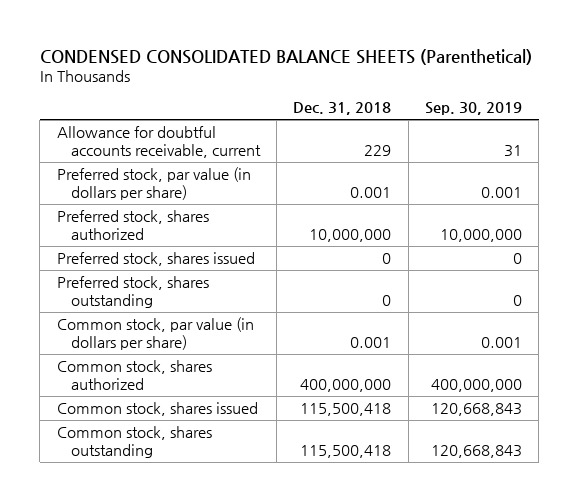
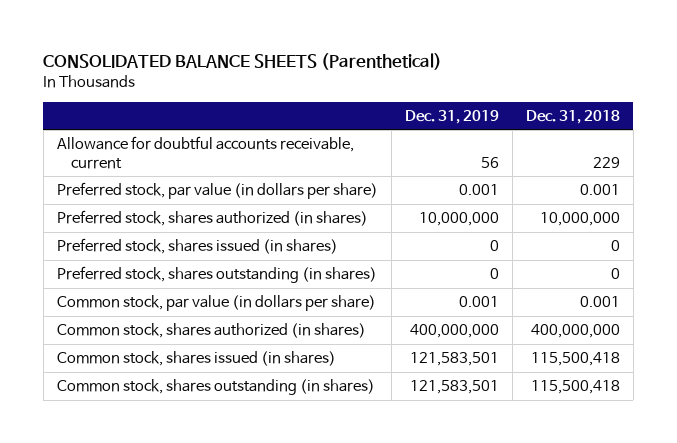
[39,48,532,65] CONDENSED CONSOLIDATED BALANCE SHEETS (Parenthetical) -> [43,52,443,70] CONSOLIDATED BALANCE SHEETS (Parenthetical)
[424,102,522,116] Sep. 30, 2019 -> none
none -> [404,109,499,124] Dec. 31, 2019
[56,209,209,241] Preferred stock, shares authorized -> [56,210,368,227] Preferred stock, shares authorized (in shares)
[56,251,255,266] Preferred stock, shares issued -> [56,238,338,255] Preferred stock, shares issued (in shares)
[56,275,209,309] Preferred stock, shares outstanding -> [56,266,377,284] Preferred stock, shares outstanding (in shares)
[56,359,212,391] Common stock, shares authorized -> [56,323,366,339] Common stock, shares authorized (in shares)
[56,401,258,416] Common stock, shares issued -> [56,351,336,367] Common stock, shares issued (in shares)
[56,425,212,459] Common stock, shares outstanding -> [56,379,375,396] Common stock, shares outstanding (in shares)

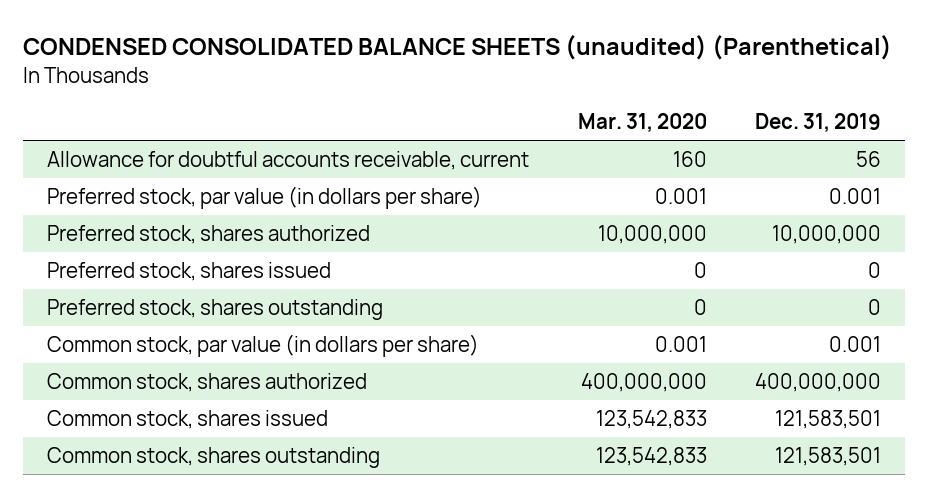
[43,52,443,70] CONSOLIDATED BALANCE SHEETS (Parenthetical) -> [23,34,893,60] CONDENSED CONSOLIDATED BALANCE SHEETS (unaudited) (Parenthetical)
[525,109,620,124] Dec. 31, 2018 -> none
none -> [577,113,707,133] Mar. 31, 2020
[56,210,368,227] Preferred stock, shares authorized (in shares) -> [47,224,371,244] Preferred stock, shares authorized
[56,238,338,255] Preferred stock, shares issued (in shares) -> [47,261,332,281] Preferred stock, shares issued
[56,266,377,284] Preferred stock, shares outstanding (in shares) -> [47,298,384,320] Preferred stock, shares outstanding
[56,323,366,339] Common stock, shares authorized (in shares) -> [47,372,368,392] Common stock, shares authorized
[56,351,336,367] Common stock, shares issued (in shares) -> [47,409,329,429] Common stock, shares issued
[56,379,375,396] Common stock, shares outstanding (in shares) -> [47,446,381,468] Common stock, shares outstanding

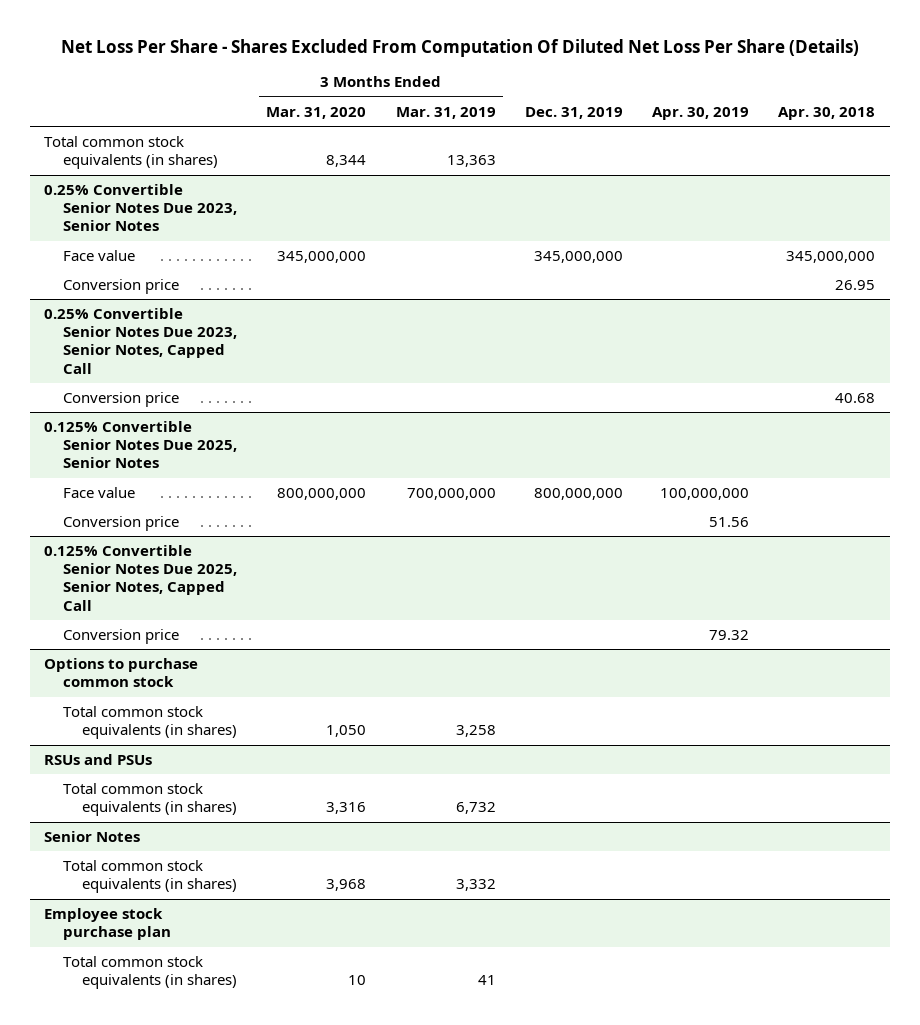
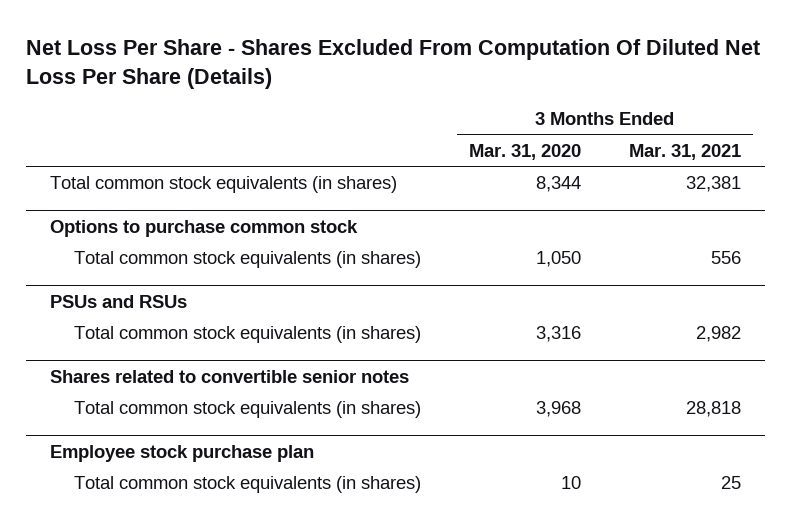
[395,106,496,119] Mar. 31, 2019 -> none
[524,106,623,119] Dec. 31, 2019 -> none
[651,106,749,120] Apr. 30, 2019 -> none
[778,106,876,120] Apr. 30, 2018 -> none
none -> [628,143,741,160] Mar. 31, 2021
[44,183,238,232] 0.25% Convertible Senior Notes Due 2023, Senior Notes -> none
[63,249,136,261] Face value -> none
[63,278,180,294] Conversion price -> none
[44,307,238,374] 0.25% Convertible Senior Notes Due 2023, Senior Notes, Capped Call -> none
[63,391,180,407] Conversion price -> none
[44,420,238,469] 0.125% Convertible Senior Notes Due 2025, Senior Notes -> none
[63,486,136,498] Face value -> none
[63,515,180,531] Conversion price -> none
[44,544,238,611] 0.125% Convertible Senior Notes Due 2025, Senior Notes, Capped Call -> none
[63,628,180,644] Conversion price -> none
[44,753,153,765] RSUs and PSUs -> [49,294,187,308] PSUs and RSUs
[44,830,141,842] Senior Notes -> [49,369,409,383] Shares related to convertible senior notes

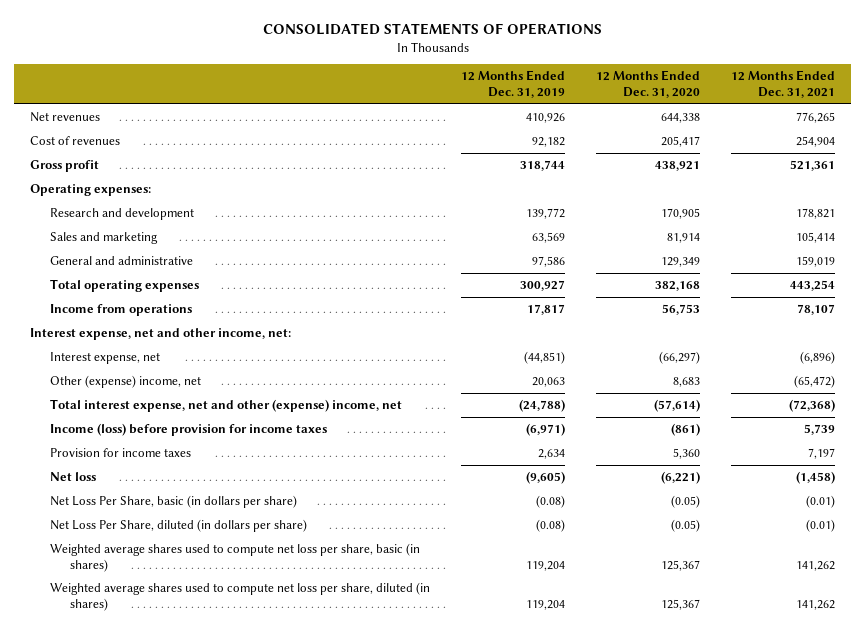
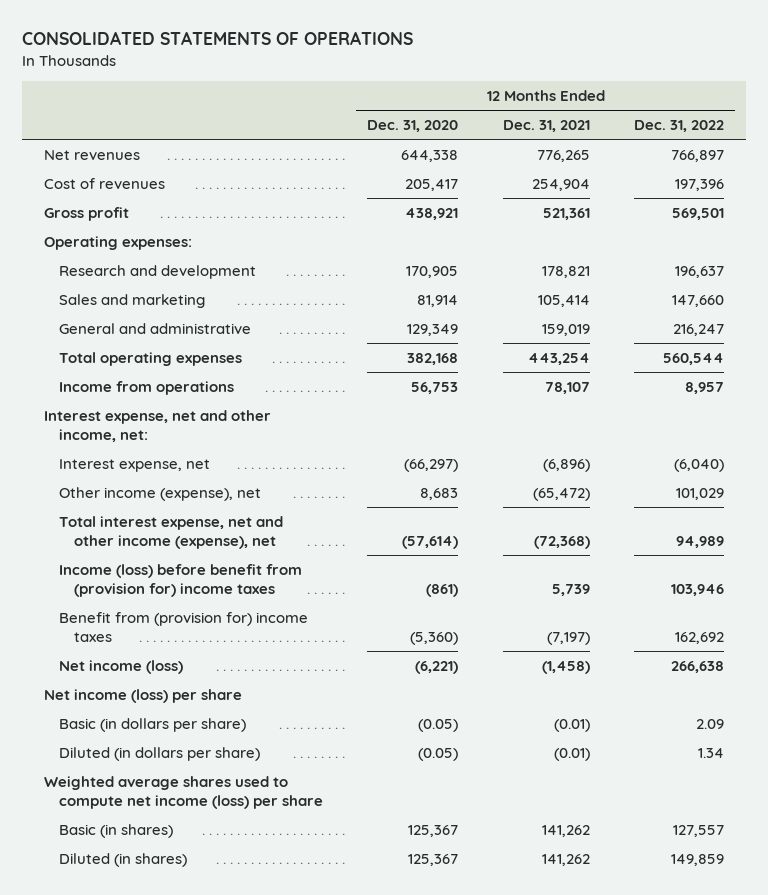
[461,70,566,98] 12 Months Ended Dec. 31, 2019 -> none
none -> [634,120,725,133] Dec. 31, 2022
[50,374,202,388] Other (expense) income, net -> [59,486,262,501] Other income (expense), net
[50,398,403,412] Total interest expense, net and other (expense) income, net -> [59,515,284,550] Total interest expense, net and other income (expense), net
[50,422,328,436] Income (loss) before provision for income taxes -> [59,563,303,598] Income (loss) before benefit from (provision for) income taxes
[50,447,192,457] Provision for income taxes -> [59,611,309,643] Benefit from (provision for) income taxes
[673,447,701,459] 5,360 -> [410,632,459,646] (5,360)
[808,447,836,459] 7,197 -> [546,632,590,646] (7,197)
[50,471,97,481] Net loss -> [59,659,184,674] Net income (loss)
none -> [43,688,242,703] Net income (loss) per share
[50,494,298,508] Net Loss Per Share, basic (in dollars per share) -> [59,717,247,732] Basic (in dollars per share)
[50,518,308,532] Net Loss Per Share, diluted (in dollars per share) -> [59,746,261,761] Diluted (in dollars per share)
none -> [43,775,324,810] Weighted average shares used to compute net income (loss) per share
[50,542,421,572] Weighted average shares used to compute net loss per share, basic (in shares) -> [59,823,174,838] Basic (in shares)
[50,581,431,611] Weighted average shares used to compute net loss per share, diluted (in shares) -> [59,852,188,867] Diluted (in shares)

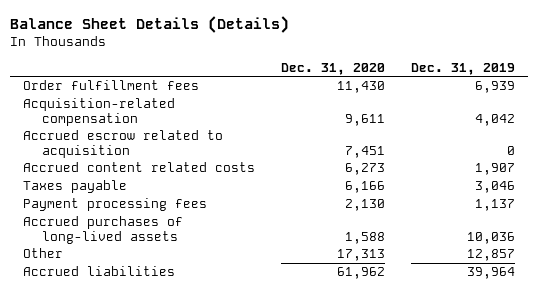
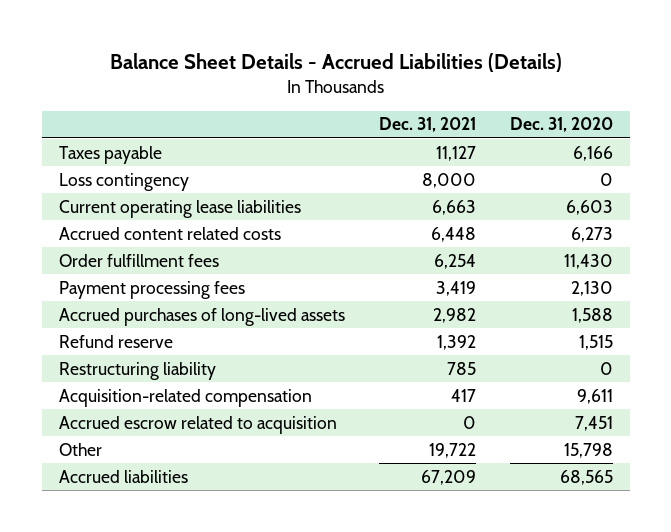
[10,16,290,34] Balance Sheet Details (Details) -> [109,53,562,73] Balance Sheet Details - Accrued Liabilities (Details)
[410,62,515,75] Dec. 31, 2019 -> none
none -> [378,117,476,133] Dec. 31, 2021
none -> [58,172,189,191] Loss contingency
none -> [58,199,301,218] Current operating lease liabilities
[23,162,256,173] Accrued content related costs -> [58,226,281,240] Accrued content related costs
[23,80,200,91] Order fulfillment fees -> [58,253,219,267] Order fulfillment fees
none -> [58,334,173,348] Refund reserve
none -> [58,361,216,380] Restructuring liability
[23,98,176,126] Acquisition-related compensation -> [58,388,312,407] Acquisition-related compensation
[23,130,224,158] Accrued escrow related to acquisition -> [58,415,337,434] Accrued escrow related to acquisition
[336,249,385,262] 17,313 -> [563,442,613,458] 15,798
[336,267,385,280] 61,962 -> [559,469,613,485] 68,565

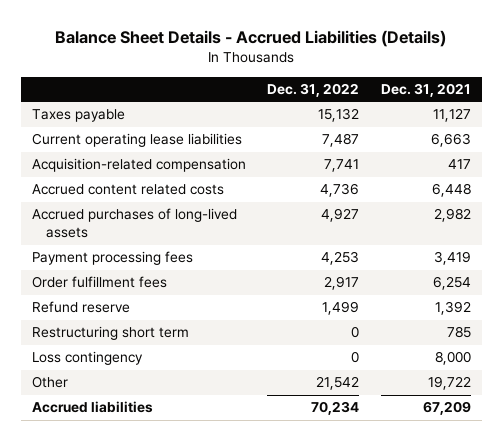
[509,117,613,133] Dec. 31, 2020 -> none
none -> [267,82,360,97] Dec. 31, 2022
[58,388,312,407] Acquisition-related compensation -> [31,158,246,173] Acquisition-related compensation
[58,280,245,299] Payment processing fees -> [31,251,193,266] Payment processing fees
[58,253,219,267] Order fulfillment fees -> [31,276,167,289] Order fulfillment fees
[58,415,337,434] Accrued escrow related to acquisition -> none
[58,361,216,380] Restructuring liability -> [31,326,189,341] Restructuring short term
[58,172,189,191] Loss contingency -> [31,351,143,366] Loss contingency

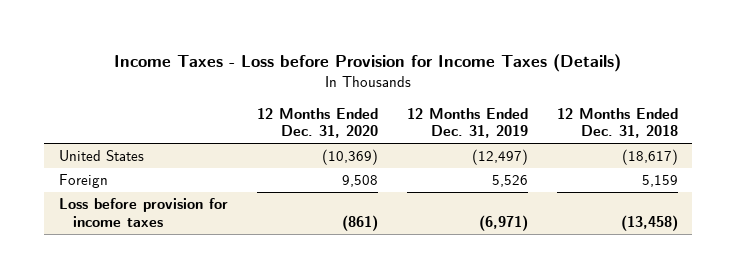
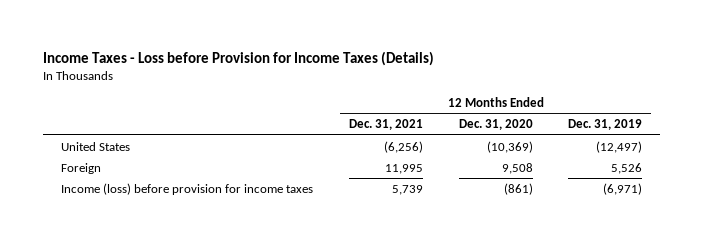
[556,108,678,139] 12 Months Ended Dec. 31, 2018 -> none
none -> [348,119,423,131] Dec. 31, 2021
[58,198,228,227] Loss before provision for income taxes -> [61,182,314,195] Income (loss) before provision for income taxes

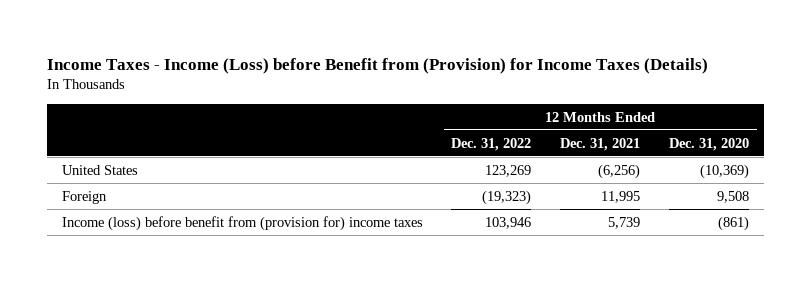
[43,50,435,66] Income Taxes - Loss before Provision for Income Taxes (Details) -> [47,57,709,74] Income Taxes - Income (Loss) before Benefit from (Provision) for Income Taxes (Details)
[568,119,643,131] Dec. 31, 2019 -> none
none -> [451,137,532,151] Dec. 31, 2022
[61,182,314,195] Income (loss) before provision for income taxes -> [61,215,423,231] Income (loss) before benefit from (provision for) income taxes

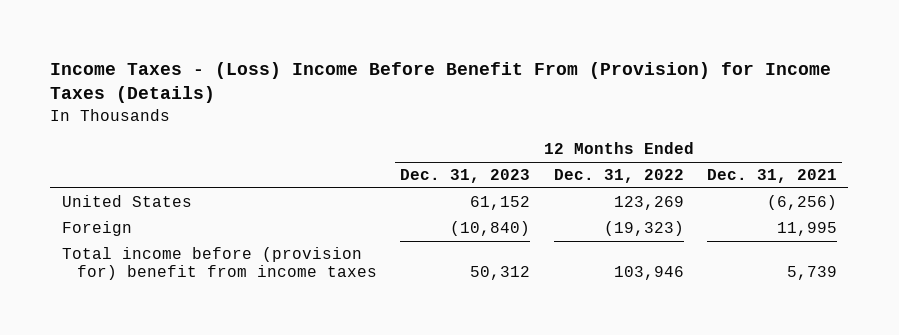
[47,57,709,74] Income Taxes - Income (Loss) before Benefit from (Provision) for Income Taxes (Details) -> [50,61,832,104] Income Taxes - (Loss) Income Before Benefit From (Provision) for Income Taxes (Details)
[669,137,750,151] Dec. 31, 2020 -> none
none -> [400,169,531,184] Dec. 31, 2023
[61,215,423,231] Income (loss) before benefit from (provision for) income taxes -> [61,247,378,281] Total income before (provision for) benefit from income taxes

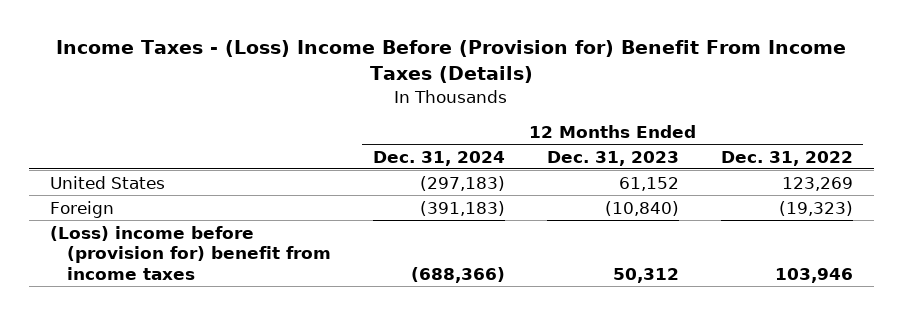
[50,61,832,104] Income Taxes - (Loss) Income Before Benefit From (Provision) for Income Taxes (Details) -> [56,40,847,84] Income Taxes - (Loss) Income Before (Provision for) Benefit From Income Taxes (Details)
[706,169,837,184] Dec. 31, 2021 -> none
none -> [372,150,505,166] Dec. 31, 2024
[61,247,378,281] Total income before (provision for) benefit from income taxes -> [49,225,331,280] (Loss) income before (provision for) benefit from income taxes

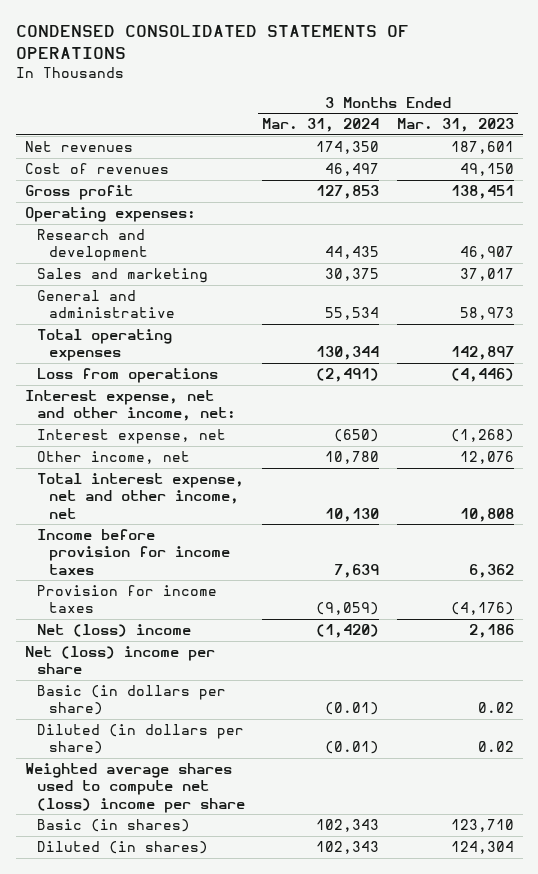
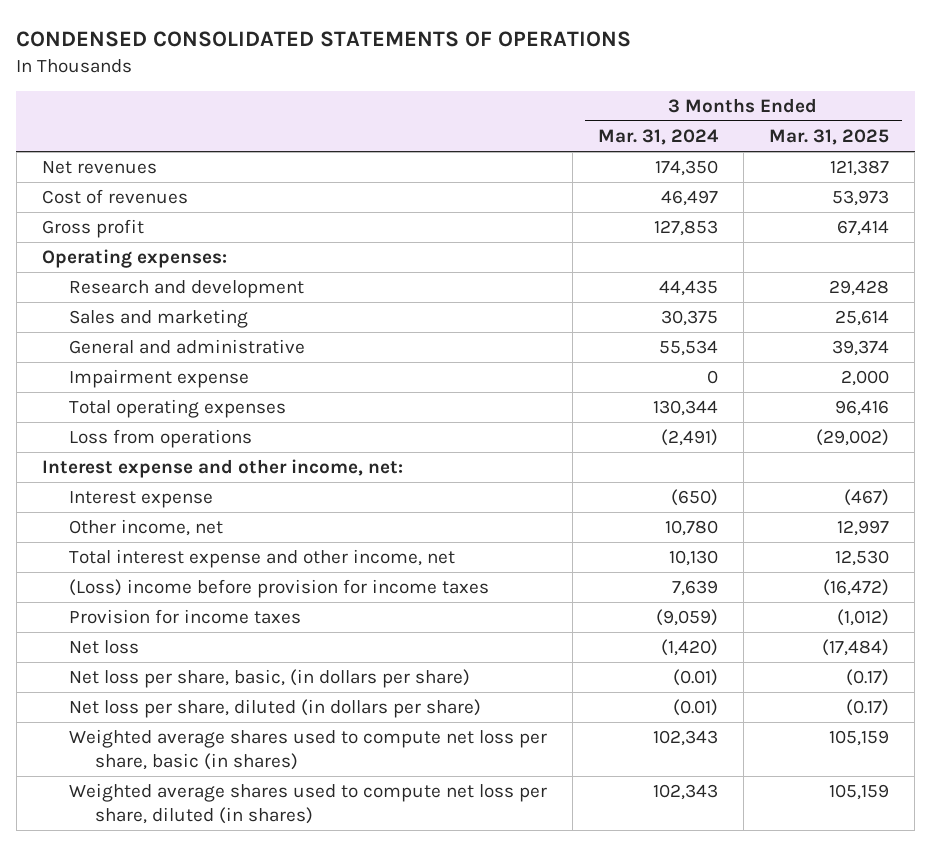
[396,118,514,133] Mar. 31, 2023 -> none
none -> [769,129,890,146] Mar. 31, 2025
none -> [68,369,249,389] Impairment expense
[24,390,236,422] Interest expense, net and other income, net: -> [41,459,403,479] Interest expense and other income, net:
[36,429,226,445] Interest expense, net -> [68,491,213,509] Interest expense
[36,473,244,519] Total interest expense, net and other income, net -> [68,549,455,569] Total interest expense and other income, net
[36,529,231,575] Income before provision for income taxes -> [68,579,489,599] (Loss) income before provision for income taxes
[24,646,215,675] Net (loss) income per share -> none
[24,763,245,813] Weighted average shares used to compute net (loss) income per share -> none
[36,624,191,638] Net (loss) income -> [68,640,139,655] Net loss
[36,685,226,716] Basic (in dollars per share) -> [68,669,470,689] Net loss per share, basic, (in dollars per share)
[36,724,244,755] Diluted (in dollars per share) -> [68,699,481,719] Net loss per share, diluted (in dollars per share)
[36,819,190,833] Basic (in shares) -> [68,729,547,771] Weighted average shares used to compute net loss per share, basic (in shares)
[36,841,208,855] Diluted (in shares) -> [68,783,547,825] Weighted average shares used to compute net loss per share, diluted (in shares)

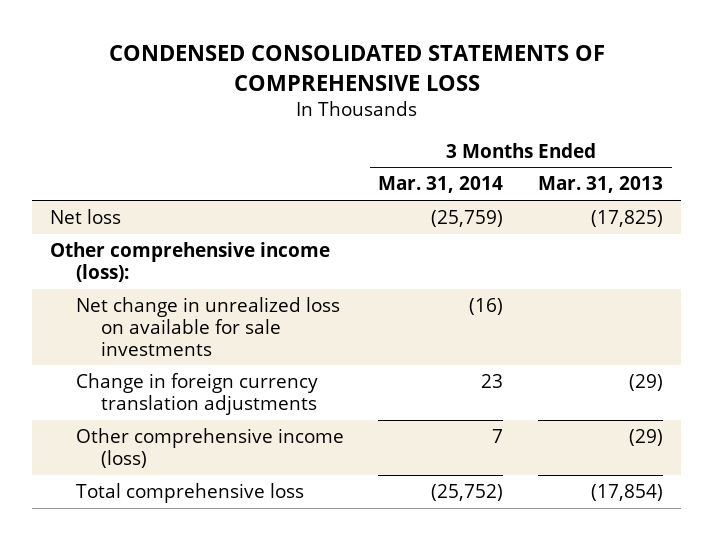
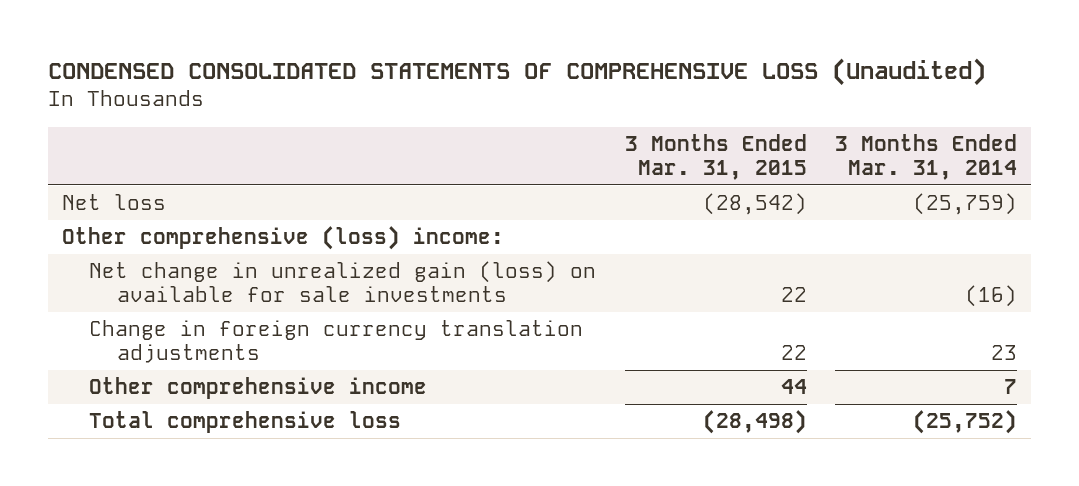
[108,45,605,91] CONDENSED CONSOLIDATED STATEMENTS OF COMPREHENSIVE LOSS -> [47,58,986,87] CONDENSED CONSOLIDATED STATEMENTS OF COMPREHENSIVE LOSS (Unaudited)
[538,176,664,194] Mar. 31, 2013 -> none
none -> [624,133,807,180] 3 Months Ended Mar. 31, 2015
[49,242,330,282] Other comprehensive income (loss): -> [61,226,504,251] Other comprehensive (loss) income:
[75,297,340,356] Net change in unrealized loss on available for sale investments -> [89,261,597,303] Net change in unrealized gain (loss) on available for sale investments
[75,428,344,468] Other comprehensive income (loss) -> [89,377,428,400] Other comprehensive income

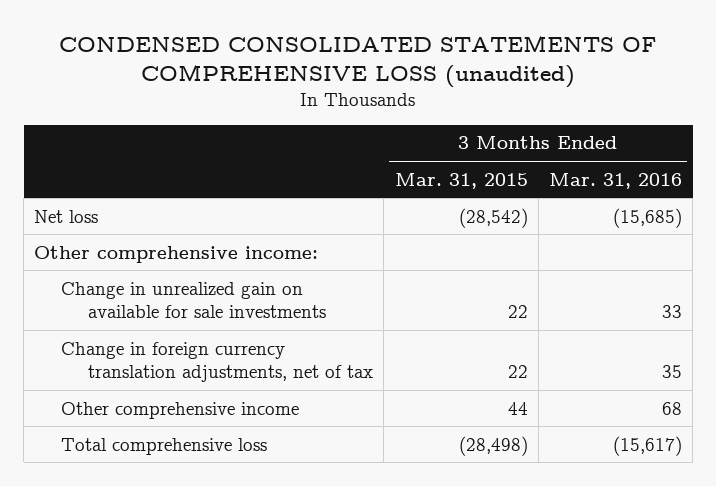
[47,58,986,87] CONDENSED CONSOLIDATED STATEMENTS OF COMPREHENSIVE LOSS (Unaudited) -> [59,35,657,89] CONDENSED CONSOLIDATED STATEMENTS OF COMPREHENSIVE LOSS (unaudited)
[835,133,1018,180] 3 Months Ended Mar. 31, 2014 -> none
none -> [549,172,683,189] Mar. 31, 2016
[61,226,504,251] Other comprehensive (loss) income: -> [34,245,319,263] Other comprehensive income:
[89,261,597,303] Net change in unrealized gain (loss) on available for sale investments -> [61,281,327,319] Change in unrealized gain on available for sale investments
[89,320,584,364] Change in foreign currency translation adjustments -> [61,341,374,383] Change in foreign currency translation adjustments, net of tax

